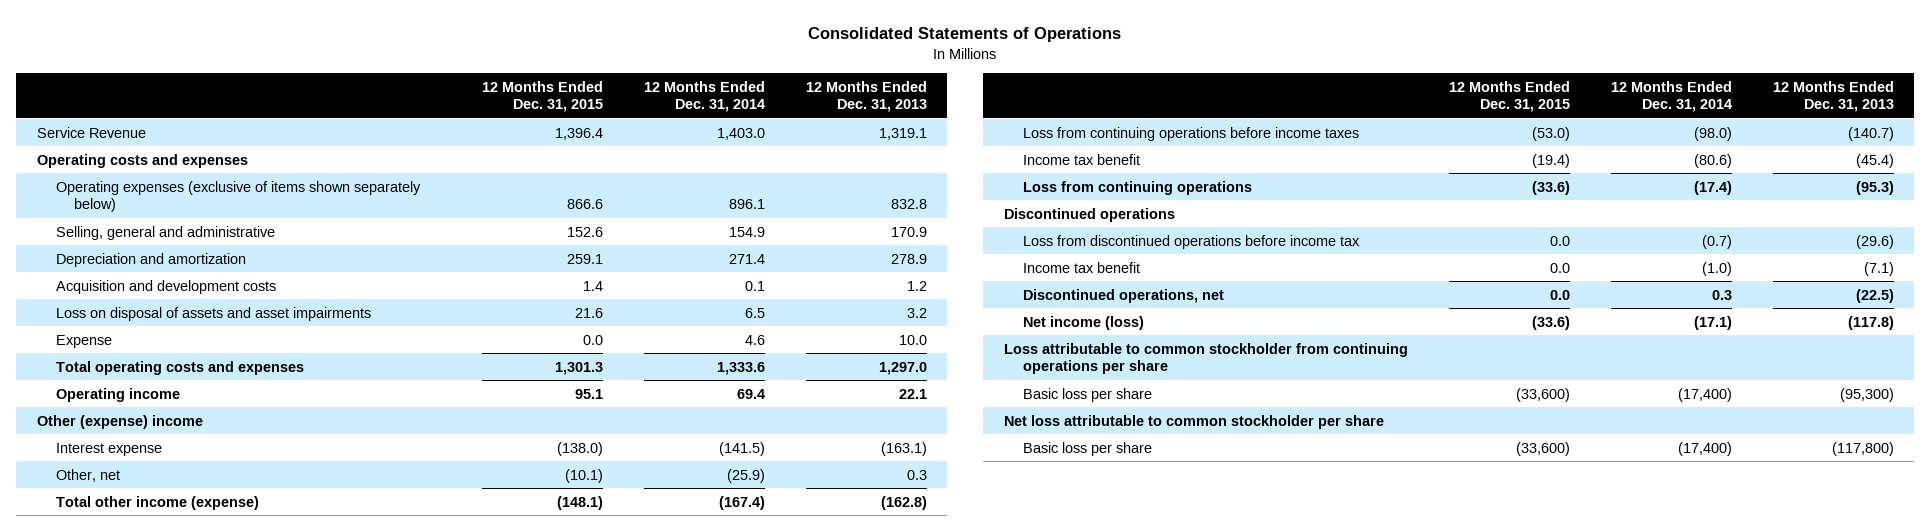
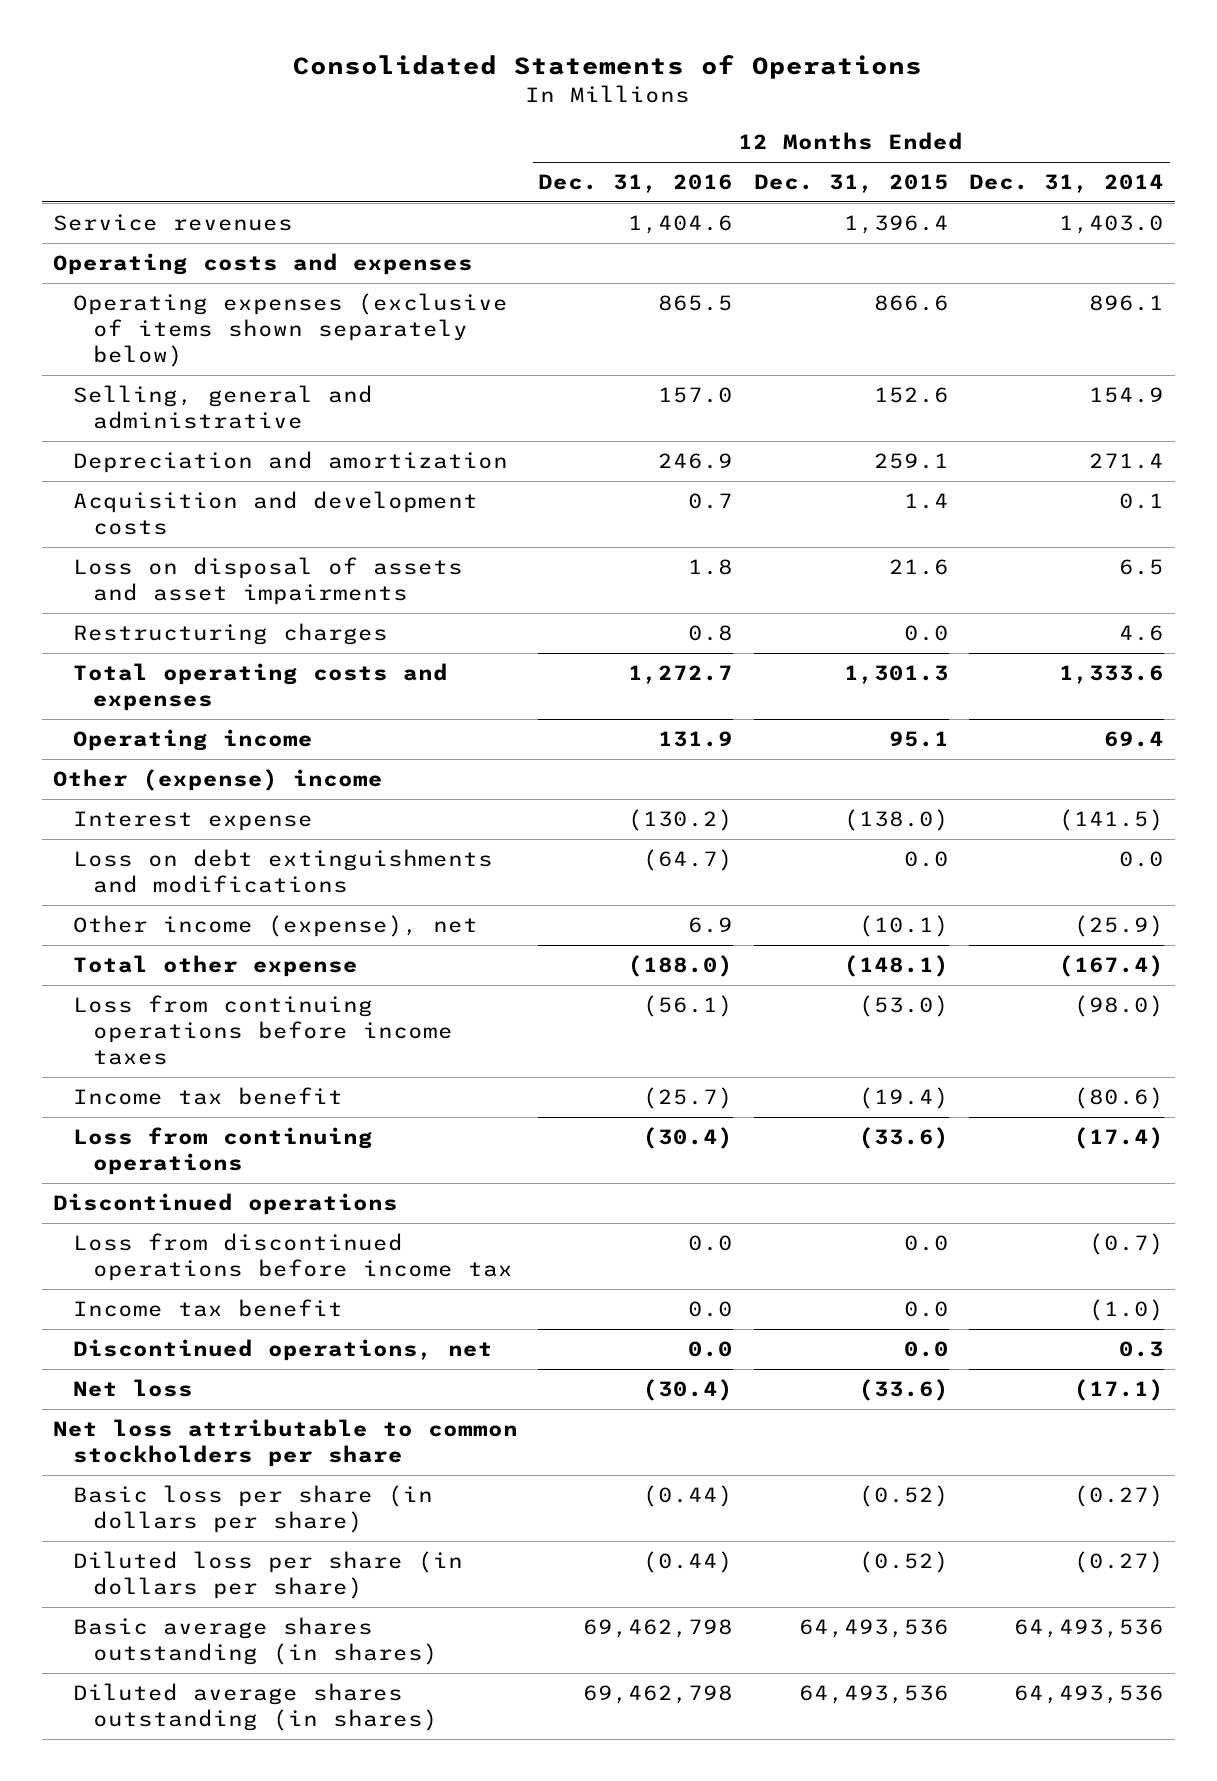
[805,80,927,112] 12 Months Ended Dec. 31, 2013 -> none
none -> [538,174,734,194] Dec. 31, 2016
[36,126,146,138] Service Revenue -> [52,214,293,232] Service revenues
[55,334,112,348] Expense -> [72,623,388,646] Restructuring charges
none -> [72,849,493,894] Loss on debt extinguishments and modifications
[55,468,120,482] Other, net -> [72,915,478,938] Other income (expense), net
[55,495,259,510] Total other income (expense) -> [72,955,358,978] Total other expense
[1003,342,1408,374] Loss attributable to common stockholder from continuing operations per share -> none
[1022,387,1152,402] Basic loss per share -> none
[1022,315,1144,330] Net income (loss) -> [72,1379,193,1398] Net loss
[1003,414,1384,429] Net loss attributable to common stockholder per share -> [52,1419,518,1468] Net loss attributable to common stockholders per share
[1022,441,1152,456] Basic loss per share -> [72,1485,433,1534] Basic loss per share (in dollars per share)
[1515,441,1570,456] (33,600) -> [858,1485,949,1508] (0.52)
[1677,441,1732,456] (17,400) -> [1074,1485,1165,1508] (0.27)
none -> [72,1551,463,1600] Diluted loss per share (in dollars per share)
none -> [72,1617,439,1666] Basic average shares outstanding (in shares)
none -> [72,1683,439,1732] Diluted average shares outstanding (in shares)

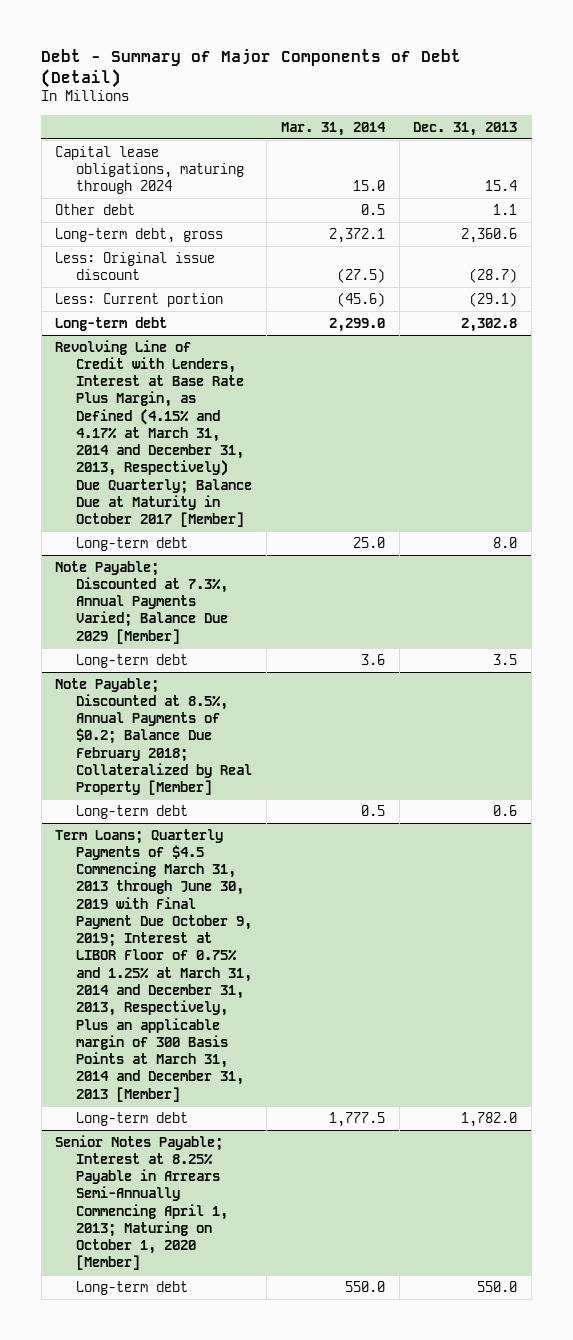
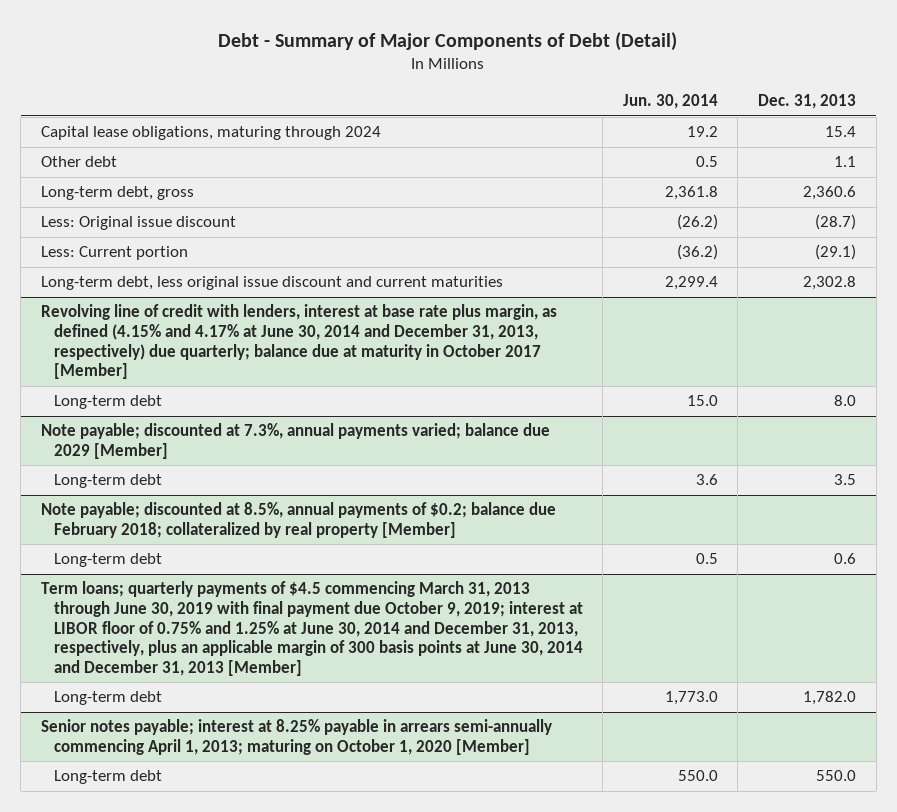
[280,121,386,136] Mar. 31, 2014 -> none
none -> [622,94,718,110] Jun. 30, 2014
[55,316,168,331] Long-term debt -> [40,276,503,291] Long-term debt, less original issue discount and current maturities
[55,339,253,528] Revolving Line of Credit with Lenders, Interest at Base Rate Plus Margin, as Defined (4.15% and 4.17% at March 31, 2014 and December 31, 2013, Respectively) Due Quarterly; Balance Due at Maturity in October 2017 [Member] -> [40,304,557,380] Revolving line of credit with lenders, interest at base rate plus margin, as defined (4.15% and 4.17% at June 30, 2014 and December 31, 2013, respectively) due quarterly; balance due at maturity in October 2017 [Member]
[55,560,229,644] Note Payable; Discounted at 7.3%, Annual Payments Varied; Balance Due 2029 [Member] -> [40,423,550,459] Note payable; discounted at 7.3%, annual payments varied; balance due 2029 [Member]
[55,677,253,796] Note Payable; Discounted at 8.5%, Annual Payments of $0.2; Balance Due February 2018; Collateralized by Real Property [Member] -> [40,502,556,538] Note payable; discounted at 8.5%, annual payments of $0.2; balance due February 2018; collateralized by real property [Member]
[55,828,253,1102] Term Loans; Quarterly Payments of $4.5 Commencing March 31, 2013 through June 30, 2019 with Final Payment Due October 9, 2019; Interest at LIBOR Floor of 0.75% and 1.25% at March 31, 2014 and December 31, 2013, Respectively, Plus an applicable margin of 300 Basis Points at March 31, 2014 and December 31, 2013 [Member] -> [40,581,583,676] Term loans; quarterly payments of $4.5 commencing March 31, 2013 through June 30, 2019 with final payment due October 9, 2019; interest at LIBOR floor of 0.75% and 1.25% at June 30, 2014 and December 31, 2013, respectively, plus an applicable margin of 300 basis points at June 30, 2014 and December 31, 2013 [Member]
[55,1134,229,1271] Senior Notes Payable; Interest at 8.25% Payable in Arrears Semi-Annually Commencing April 1, 2013; Maturing on October 1, 2020 [Member] -> [40,719,552,755] Senior notes payable; interest at 8.25% payable in arrears semi-annually commencing April 1, 2013; maturing on October 1, 2020 [Member]

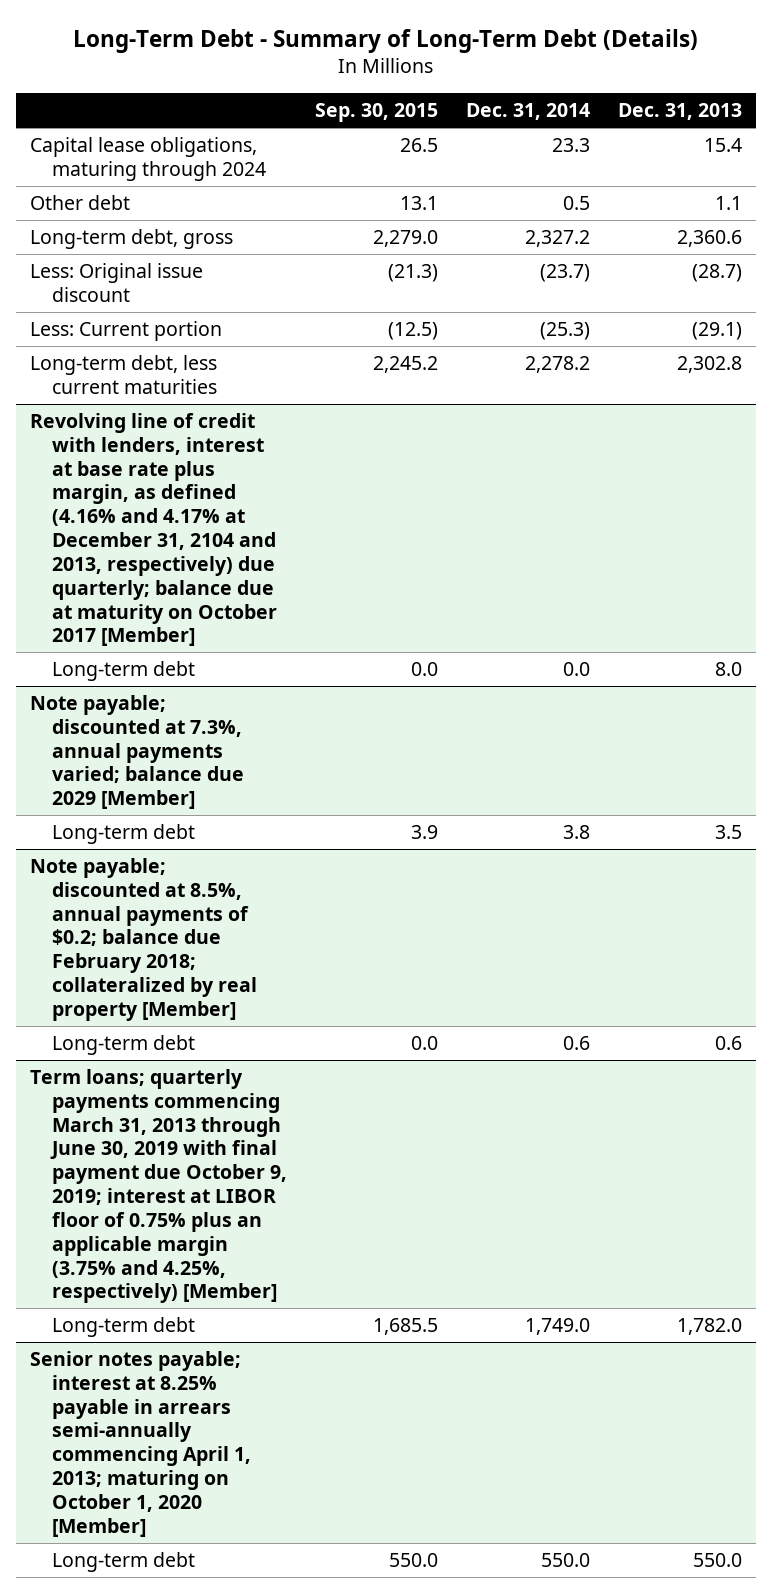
[218,31,678,51] Debt - Summary of Major Components of Debt (Detail) -> [73,28,699,53] Long-Term Debt - Summary of Long-Term Debt (Details)
[622,94,718,110] Jun. 30, 2014 -> none
none -> [315,103,439,123] Sep. 30, 2015
none -> [466,103,591,121] Dec. 31, 2014
[40,276,503,291] Long-term debt, less original issue discount and current maturities -> [30,355,218,394] Long-term debt, less current maturities
[40,304,557,380] Revolving line of credit with lenders, interest at base rate plus margin, as defined (4.15% and 4.17% at June 30, 2014 and December 31, 2013, respectively) due quarterly; balance due at maturity in October 2017 [Member] -> [30,413,278,647] Revolving line of credit with lenders, interest at base rate plus margin, as defined (4.16% and 4.17% at December 31, 2104 and 2013, respectively) due quarterly; balance due at maturity on October 2017 [Member]
[40,581,583,676] Term loans; quarterly payments of $4.5 commencing March 31, 2013 through June 30, 2019 with final payment due October 9, 2019; interest at LIBOR floor of 0.75% and 1.25% at June 30, 2014 and December 31, 2013, respectively, plus an applicable margin of 300 basis points at June 30, 2014 and December 31, 2013 [Member] -> [30,1069,288,1304] Term loans; quarterly payments commencing March 31, 2013 through June 30, 2019 with final payment due October 9, 2019; interest at LIBOR floor of 0.75% plus an applicable margin (3.75% and 4.25%, respectively) [Member]

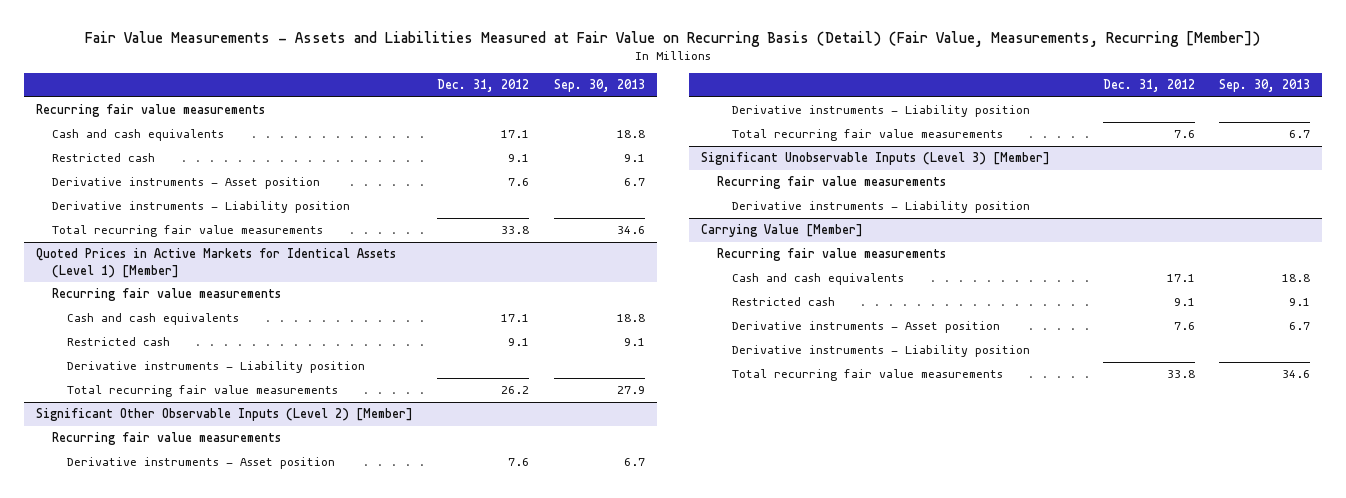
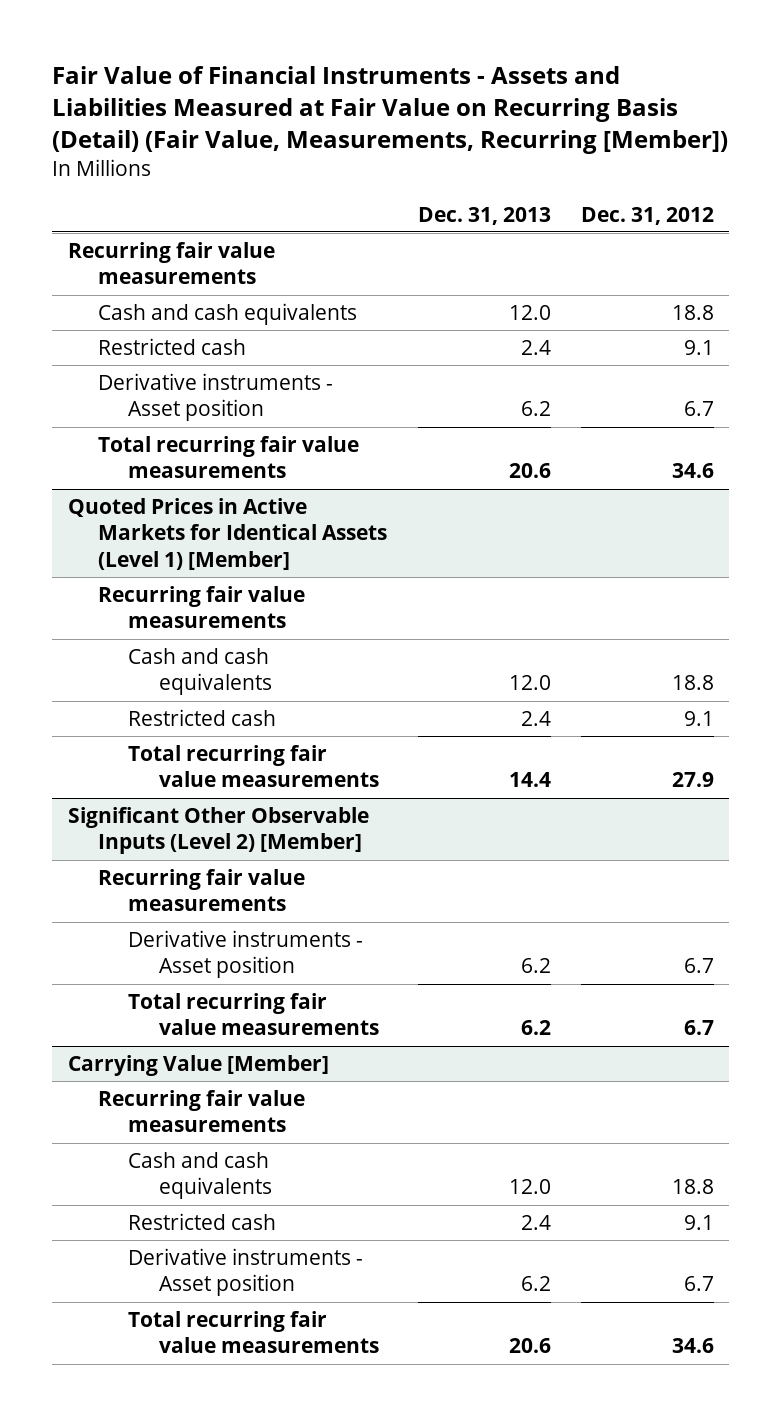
[85,31,1261,48] Fair Value Measurements - Assets and Liabilities Measured at Fair Value on Recurring Basis (Detail) (Fair Value, Measurements, Recurring [Member]) -> [52,66,729,155] Fair Value of Financial Instruments - Assets and Liabilities Measured at Fair Value on Recurring Basis (Detail) (Fair Value, Measurements, Recurring [Member])
[553,79,645,93] Sep. 30, 2013 -> none
none -> [417,206,551,225] Dec. 31, 2013
[501,130,530,139] 17.1 -> [671,304,714,320] 18.8
[51,201,350,214] Derivative instruments - Liability position -> none
[508,178,530,187] 7.6 -> [683,401,714,417] 6.7
[501,226,530,235] 33.8 -> [671,463,714,479] 34.6
[501,314,530,323] 17.1 -> [671,675,714,691] 18.8
[67,361,366,374] Derivative instruments - Liability position -> none
[501,386,530,395] 26.2 -> [671,772,714,788] 27.9
[732,105,1031,118] Derivative instruments - Liability position -> none
[701,152,1051,166] Significant Unobservable Inputs (Level 3) [Member] -> none
[716,176,946,190] Recurring fair value measurements -> none
[732,201,1031,214] Derivative instruments - Liability position -> none
[508,458,530,467] 7.6 -> [683,958,714,974] 6.7
[1173,130,1195,139] 7.6 -> [683,1020,714,1036] 6.7
[1166,274,1195,283] 17.1 -> [671,1179,714,1195] 18.8
[732,345,1031,358] Derivative instruments - Liability position -> none
[1173,322,1195,331] 7.6 -> [683,1276,714,1292] 6.7
[1166,370,1195,379] 33.8 -> [671,1338,714,1354] 34.6

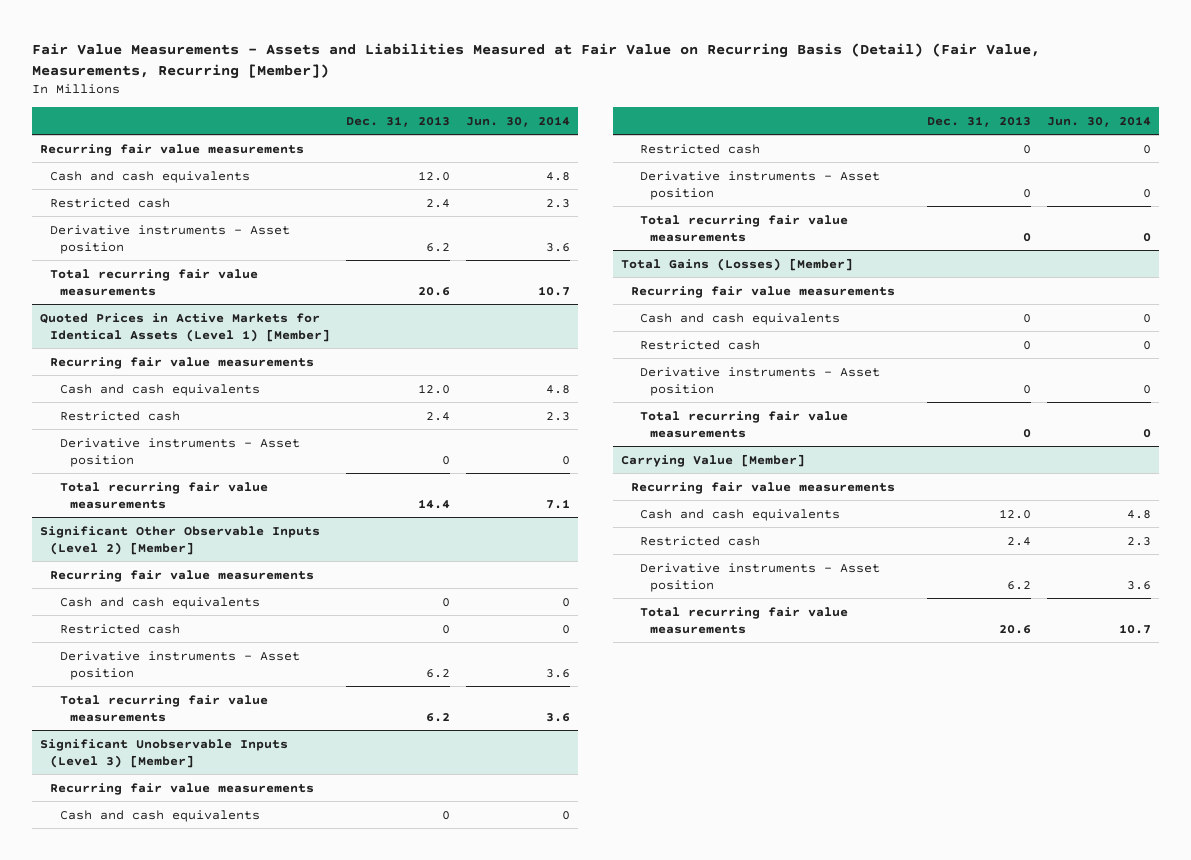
[52,66,729,155] Fair Value of Financial Instruments - Assets and Liabilities Measured at Fair Value on Recurring Basis (Detail) (Fair Value, Measurements, Recurring [Member]) -> [32,42,1041,79] Fair Value Measurements - Assets and Liabilities Measured at Fair Value on Recurring Basis (Detail) (Fair Value, Measurements, Recurring [Member])
[580,206,714,225] Dec. 31, 2012 -> none
none -> [466,115,571,127] Jun. 30, 2014
none -> [60,437,301,467] Derivative instruments - Asset position
none -> [60,596,261,609] Cash and cash equivalents
none -> [60,623,181,634] Restricted cash
none -> [40,738,289,768] Significant Unobservable Inputs (Level 3) [Member]
none -> [50,782,315,795] Recurring fair value measurements
none -> [60,809,261,822] Cash and cash equivalents
none -> [640,143,761,154] Restricted cash
none -> [640,170,881,200] Derivative instruments - Asset position
none -> [640,214,849,242] Total recurring fair value measurements
none -> [620,257,853,271] Total Gains (Losses) [Member]
none -> [630,285,895,298] Recurring fair value measurements
none -> [640,312,841,325] Cash and cash equivalents
none -> [640,339,761,350] Restricted cash
none -> [640,366,881,396] Derivative instruments - Asset position
none -> [640,410,849,438] Total recurring fair value measurements

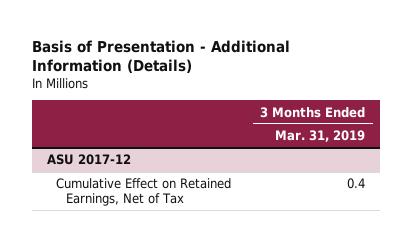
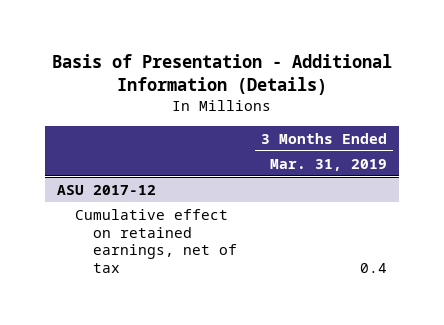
[56,178,232,206] Cumulative Effect on Retained Earnings, Net of Tax -> [75,208,238,274] Cumulative effect on retained earnings, net of tax

